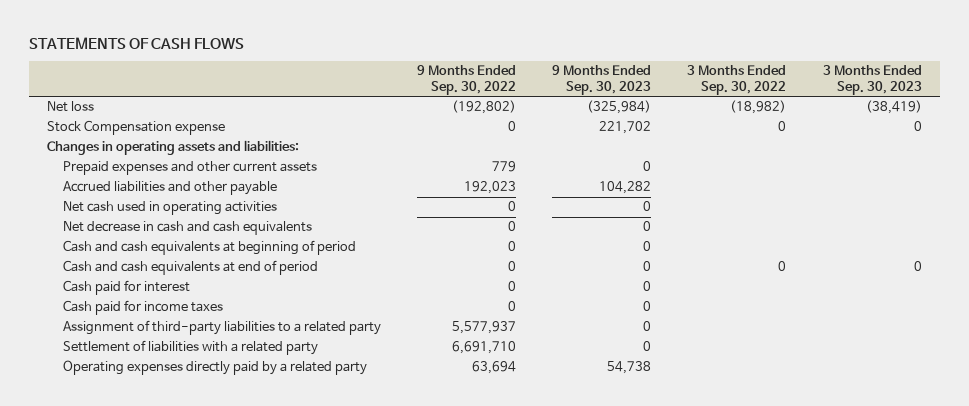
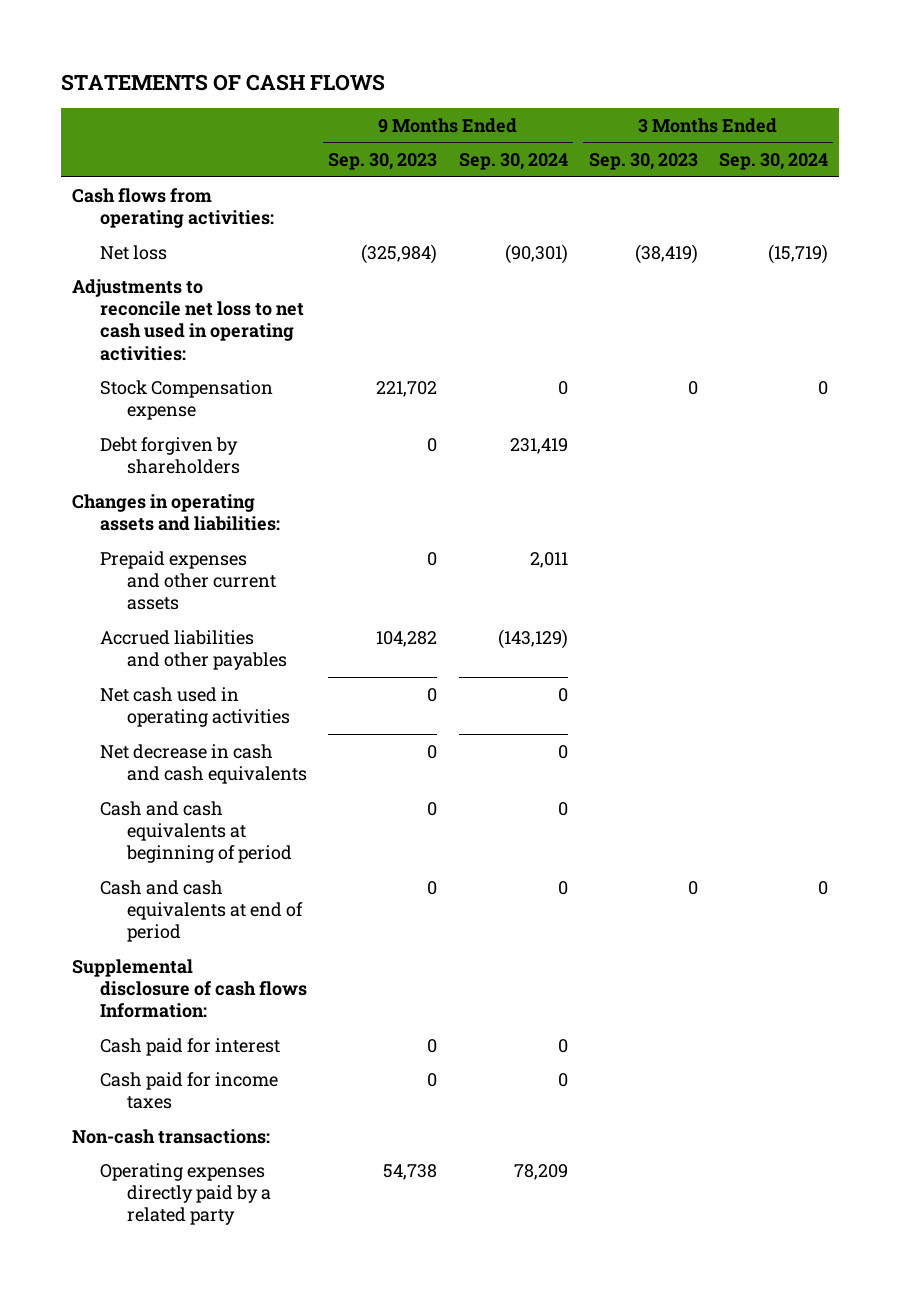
[416,65,516,96] 9 Months Ended Sep. 30, 2022 -> none
[687,65,787,96] 3 Months Ended Sep. 30, 2022 -> none
none -> [458,152,568,170] Sep. 30, 2024
none -> [719,152,829,170] Sep. 30, 2024
none -> [72,187,274,229] Cash flows from operating activities:
none -> [72,278,304,361] Adjustments to reconcile net loss to net cash used in operating activities:
none -> [99,436,240,475] Debt forgiven by shareholders
[62,181,277,196] Accrued liabilities and other payable -> [99,629,287,671] Accrued liabilities and other payables
none -> [72,958,307,1019] Supplemental disclosure of cash flows Information:
[62,320,381,336] Assignment of third-party liabilities to a related party -> none
[62,340,318,356] Settlement of liabilities with a related party -> none
none -> [72,1128,271,1144] Non-cash transactions:

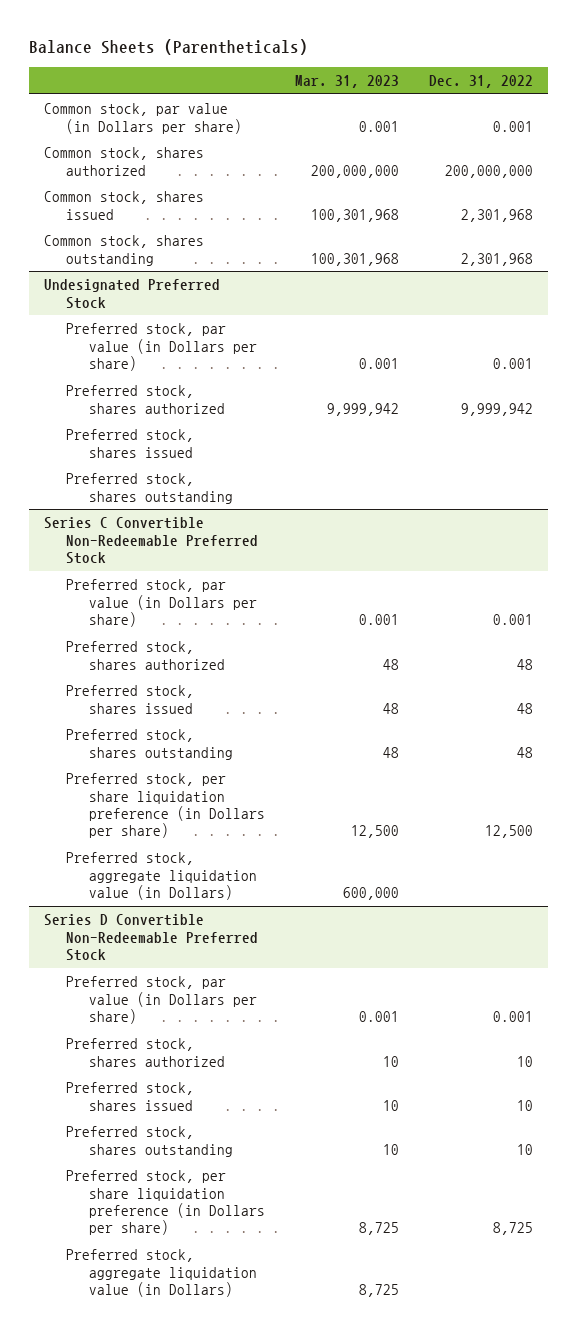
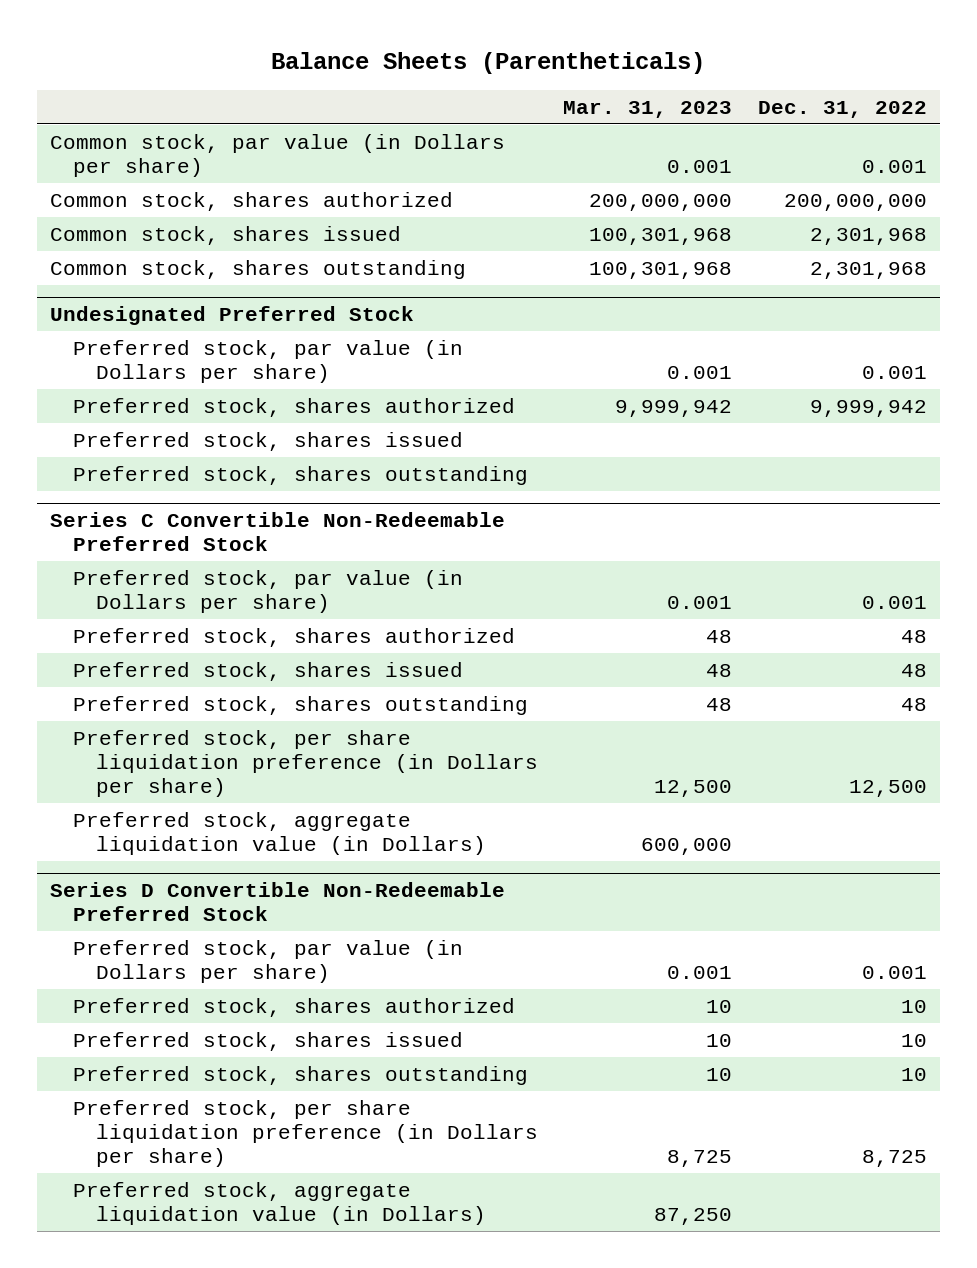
[359,1283,400,1297] 8,725 -> [654,1207,733,1225] 87,250

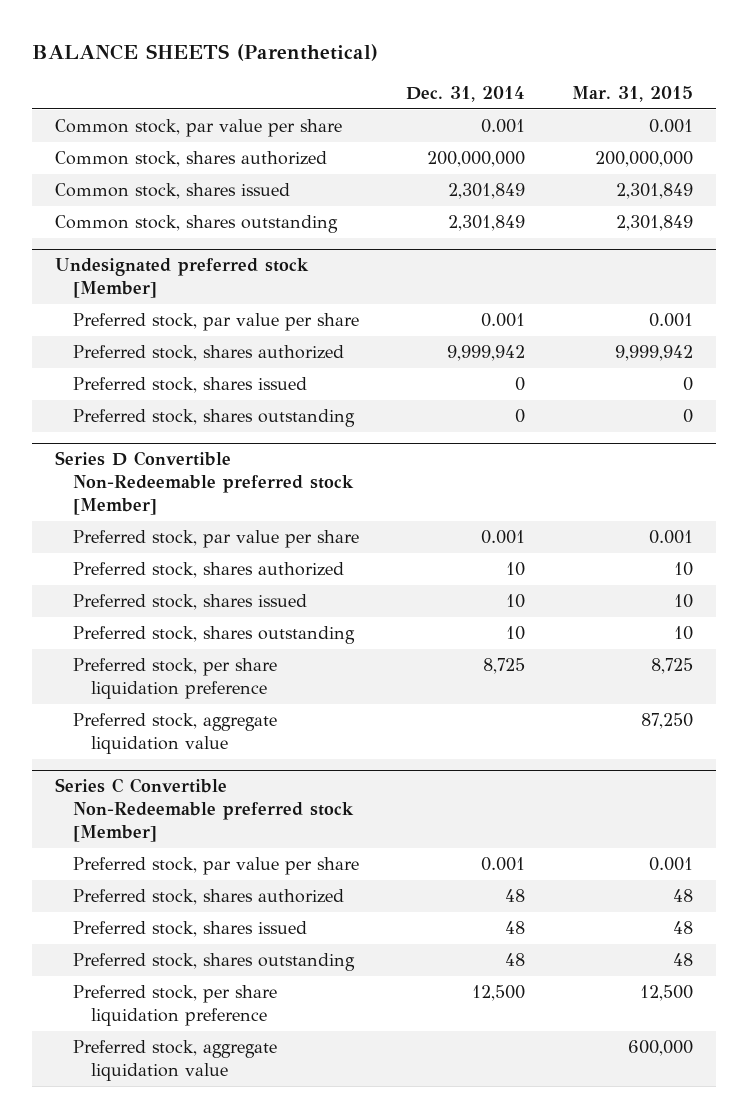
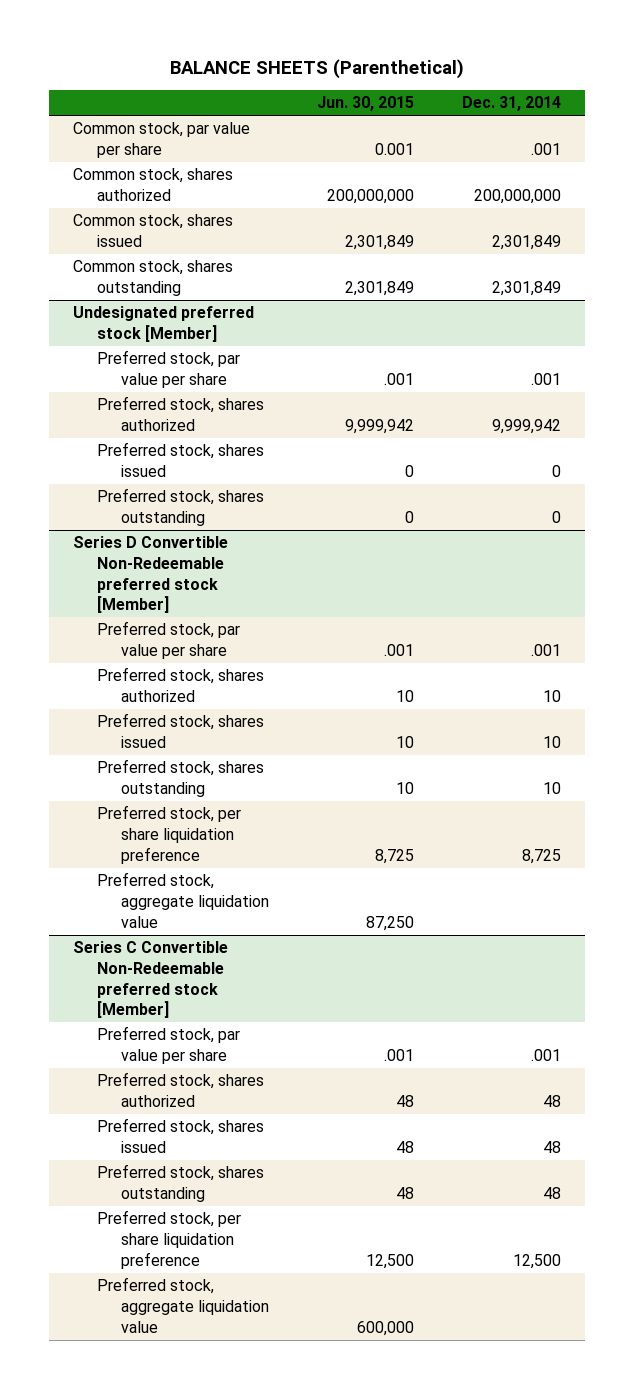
[571,85,693,102] Mar. 31, 2015 -> none
none -> [317,96,415,112] Jun. 30, 2015
[480,119,525,134] 0.001 -> [531,142,562,155] .001
[480,313,525,328] 0.001 -> [531,372,562,385] .001
[480,530,525,545] 0.001 -> [531,643,562,656] .001
[480,857,525,872] 0.001 -> [531,1048,562,1061] .001

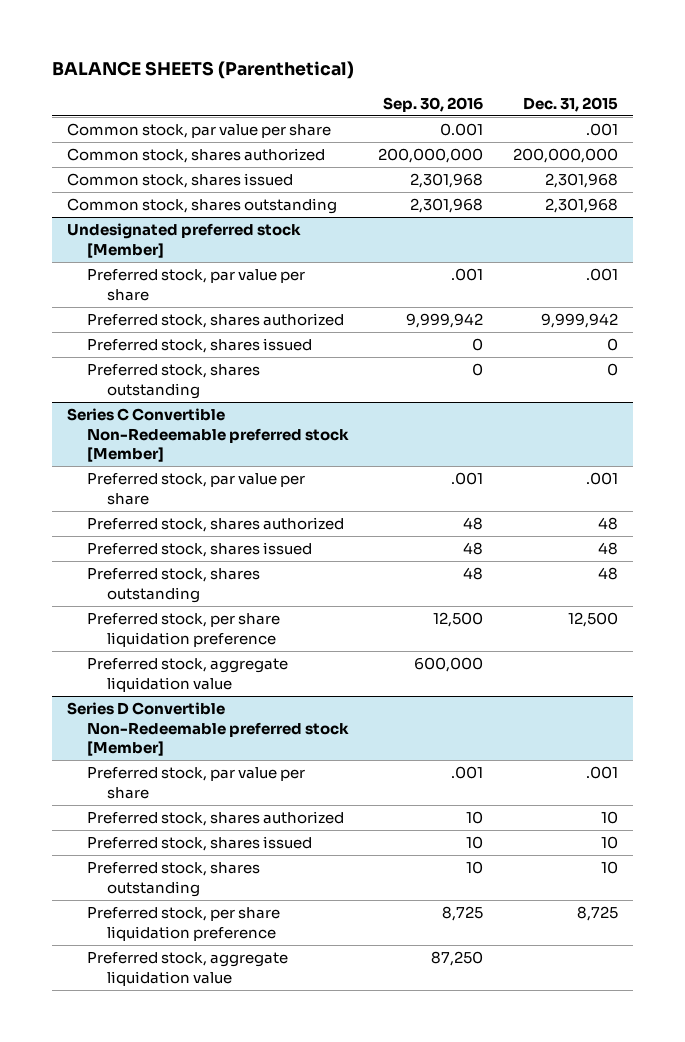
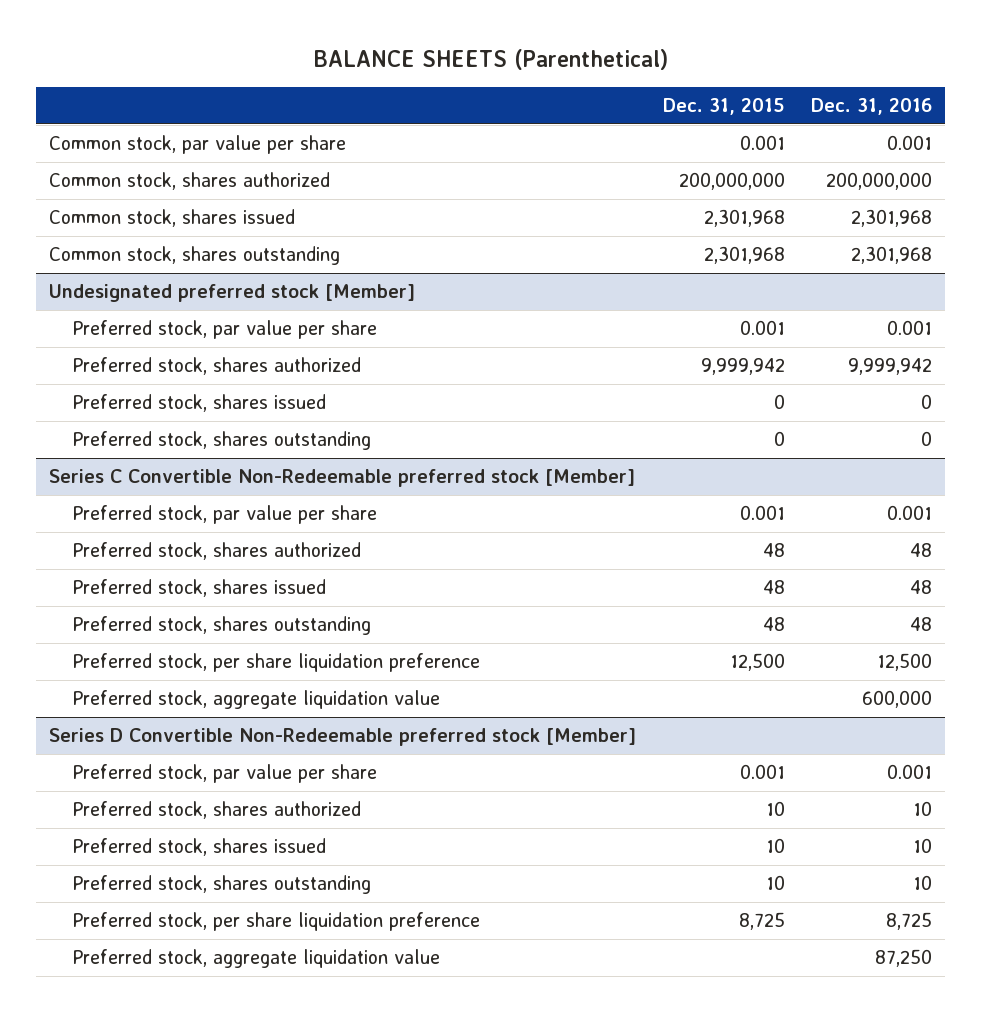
[383,96,484,112] Sep. 30, 2016 -> none
none -> [811,97,933,115] Dec. 31, 2016
[585,123,618,137] .001 -> [739,135,785,151] 0.001
[585,268,618,282] .001 -> [739,320,785,336] 0.001
[585,472,618,486] .001 -> [739,505,785,521] 0.001
[585,766,618,780] .001 -> [739,764,785,780] 0.001

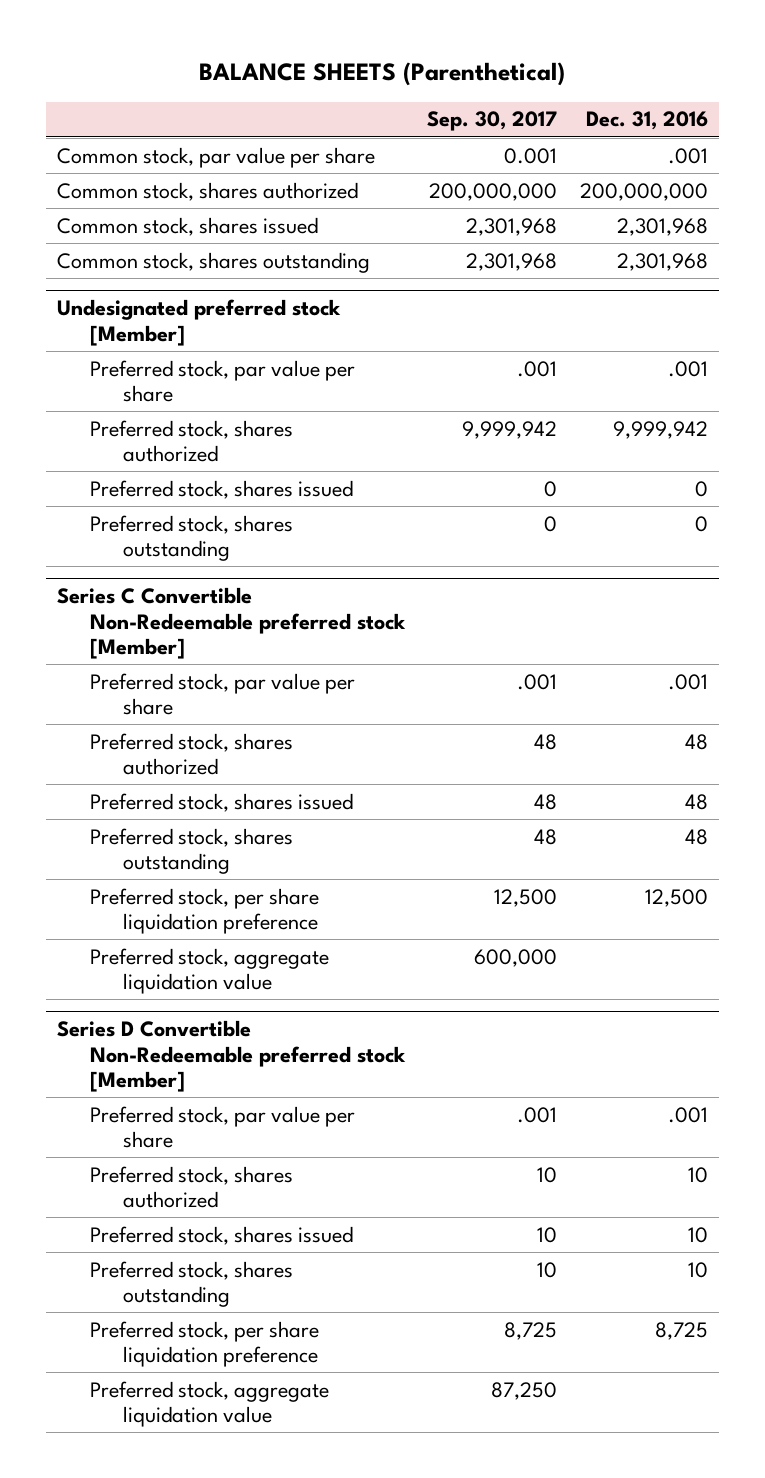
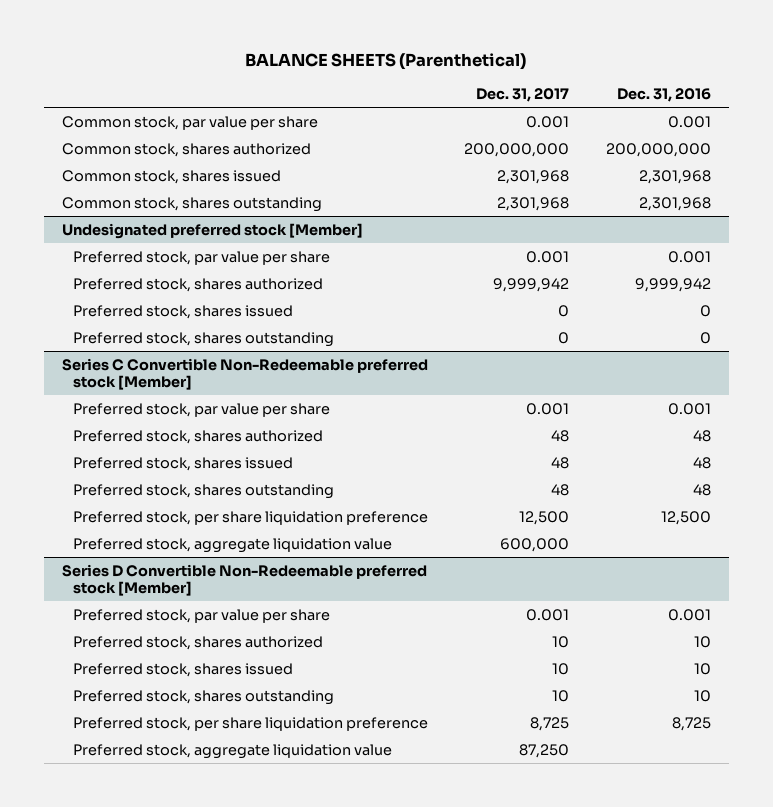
[427,111,558,132] Sep. 30, 2017 -> none
none -> [476,87,570,102] Dec. 31, 2017
[667,147,708,164] .001 -> [667,115,711,128] 0.001
[667,360,708,377] .001 -> [667,250,711,263] 0.001
[667,673,708,690] .001 -> [667,402,711,415] 0.001
[667,1106,708,1123] .001 -> [667,608,711,621] 0.001

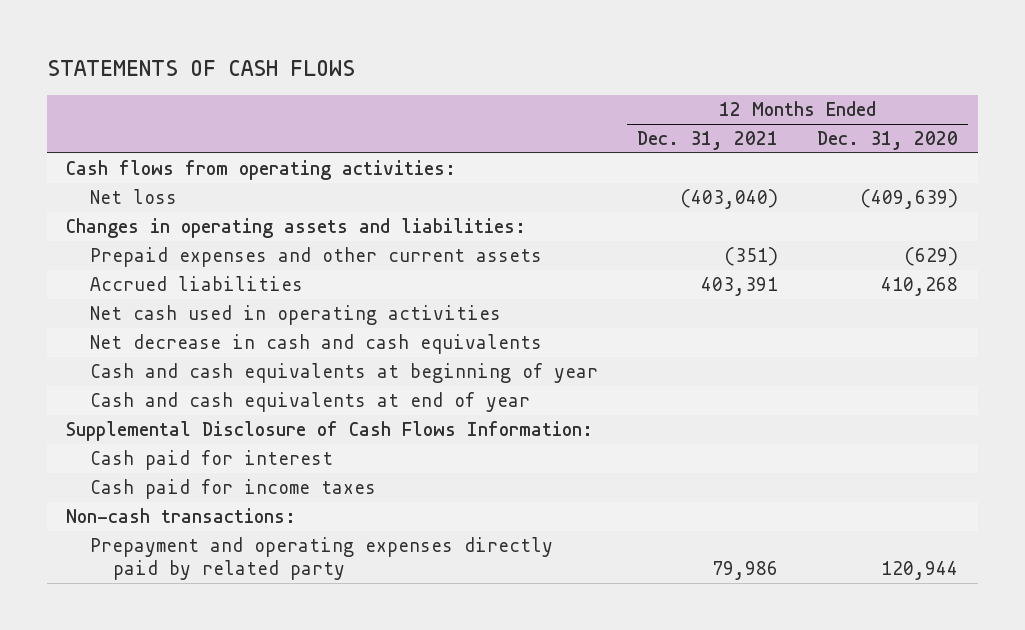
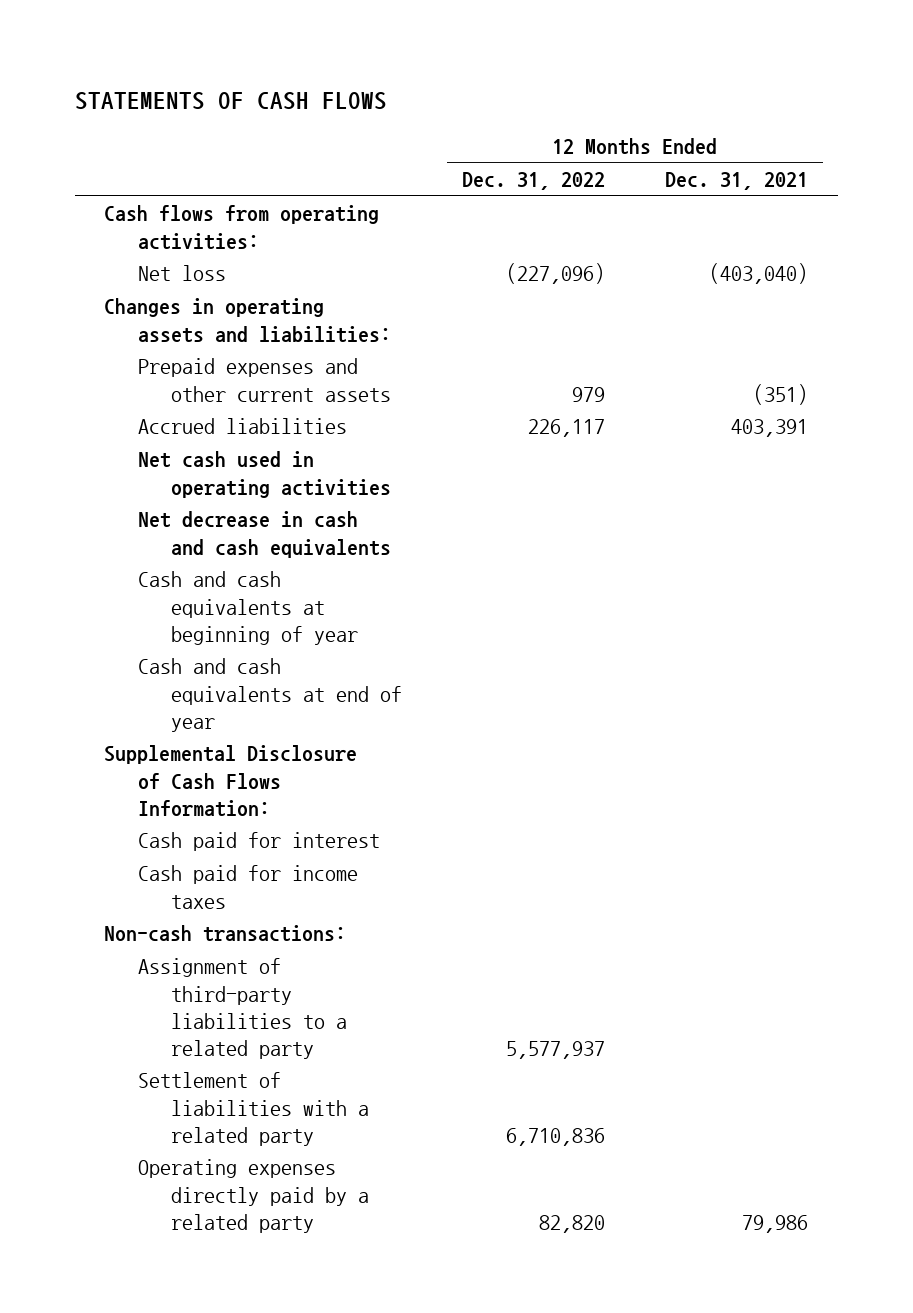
[817,131,959,151] Dec. 31, 2020 -> none
none -> [462,172,606,191] Dec. 31, 2022
none -> [137,958,348,1059] Assignment of third-party liabilities to a related party
none -> [137,1072,370,1146] Settlement of liabilities with a related party
[89,536,553,581] Prepayment and operating expenses directly paid by related party -> [137,1159,370,1233] Operating expenses directly paid by a related party

